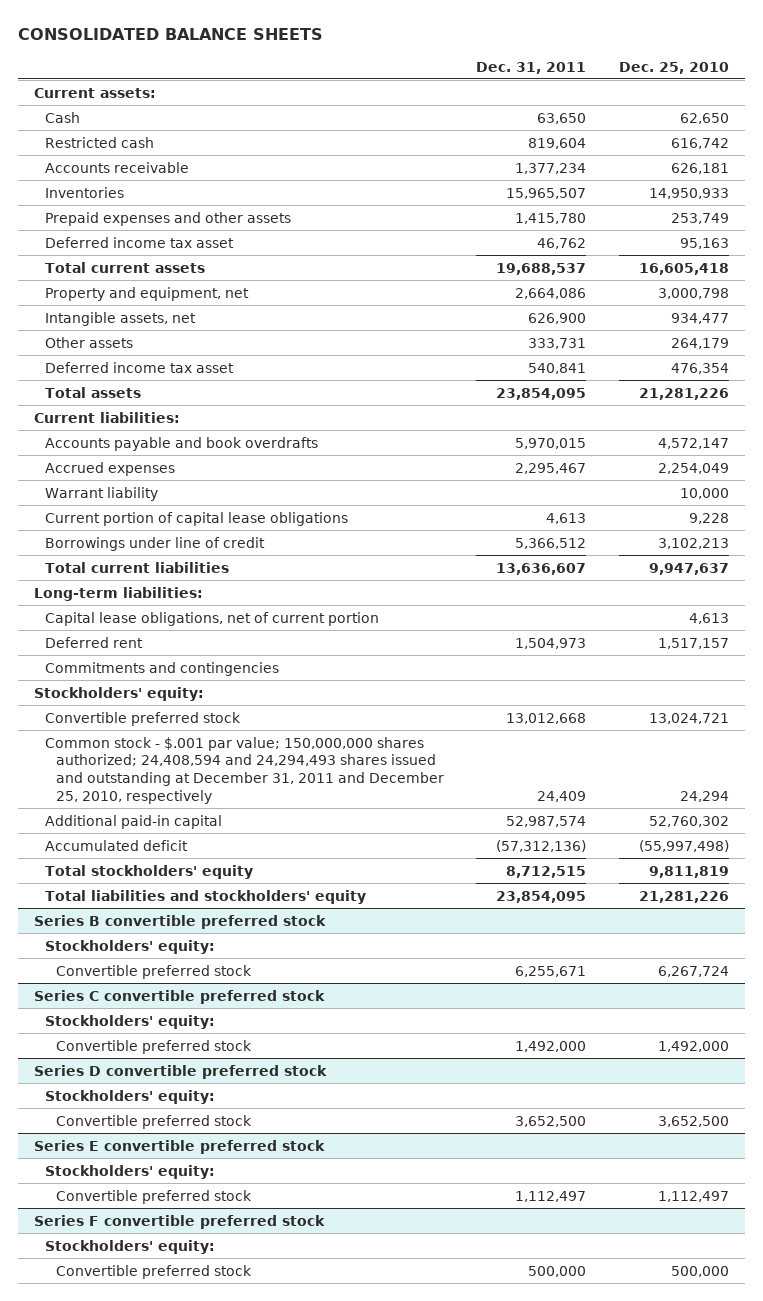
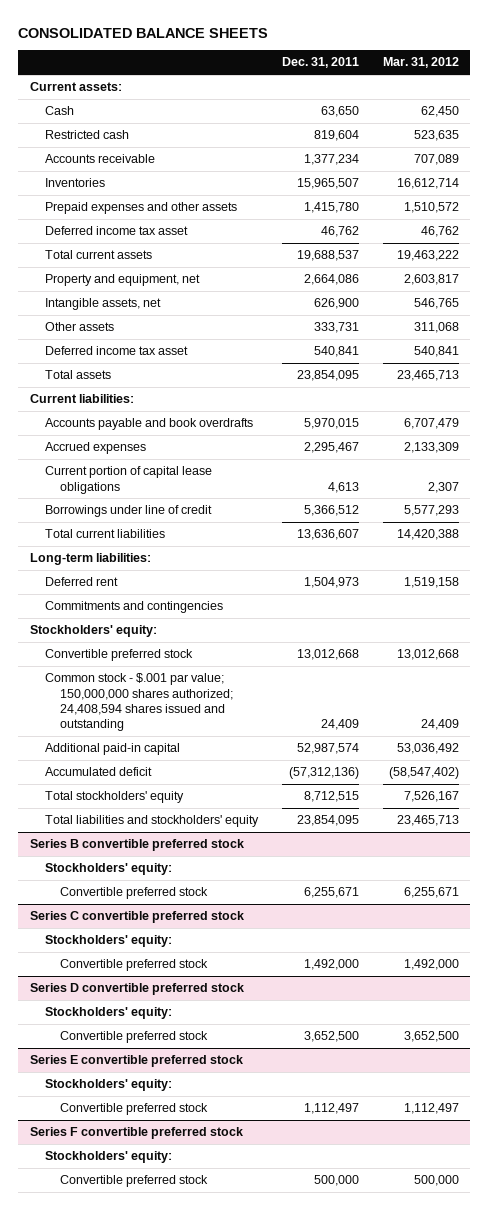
[618,61,729,74] Dec. 25, 2010 -> none
none -> [382,57,459,69] Mar. 31, 2012
[45,486,159,501] Warrant liability -> none
[45,611,380,626] Capital lease obligations, net of current portion -> none
[45,736,445,804] Common stock - $.001 par value; 150,000,000 shares authorized; 24,408,594 and 24,294,493 shares issued and outstanding at December 31, 2011 and December 25, 2010, respectively -> [45,673,234,732] Common stock - $.001 par value; 150,000,000 shares authorized; 24,408,594 shares issued and outstanding

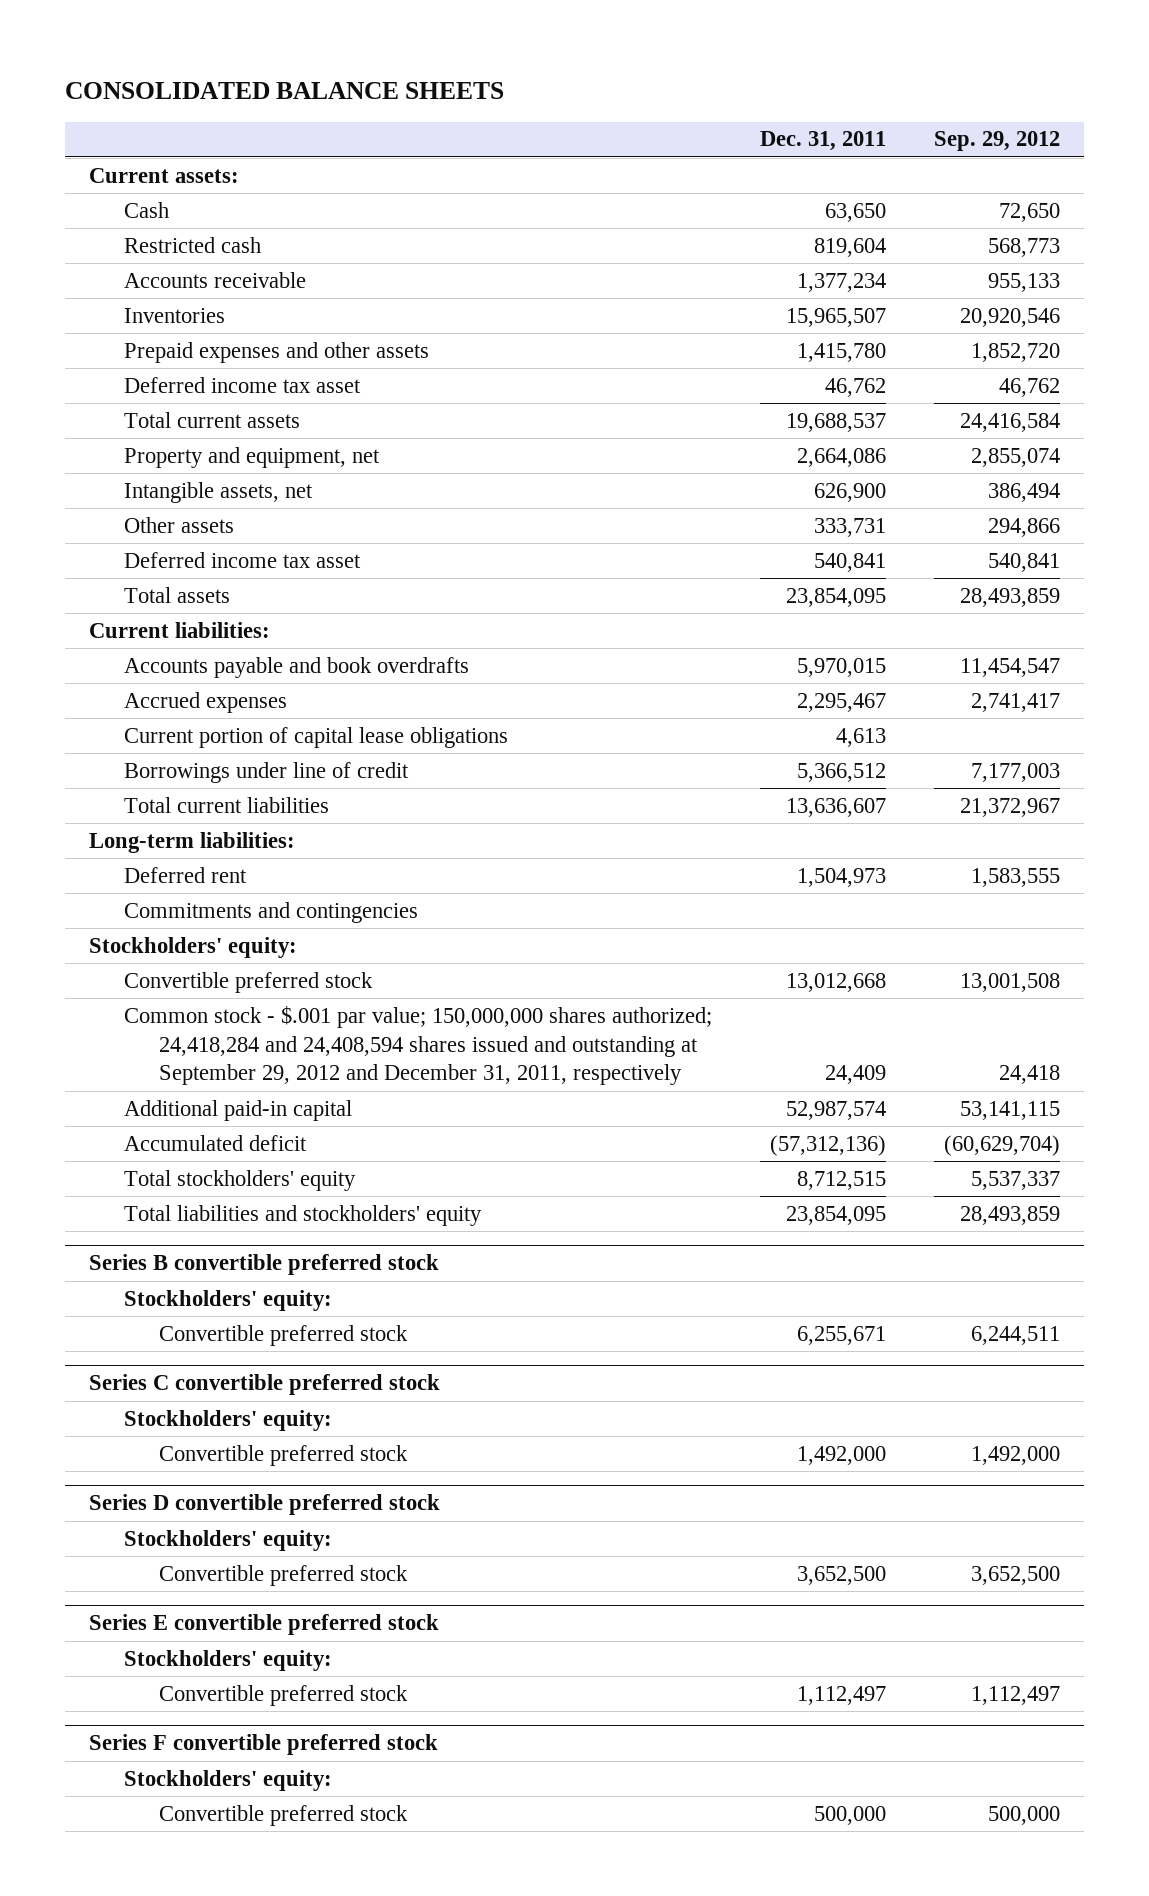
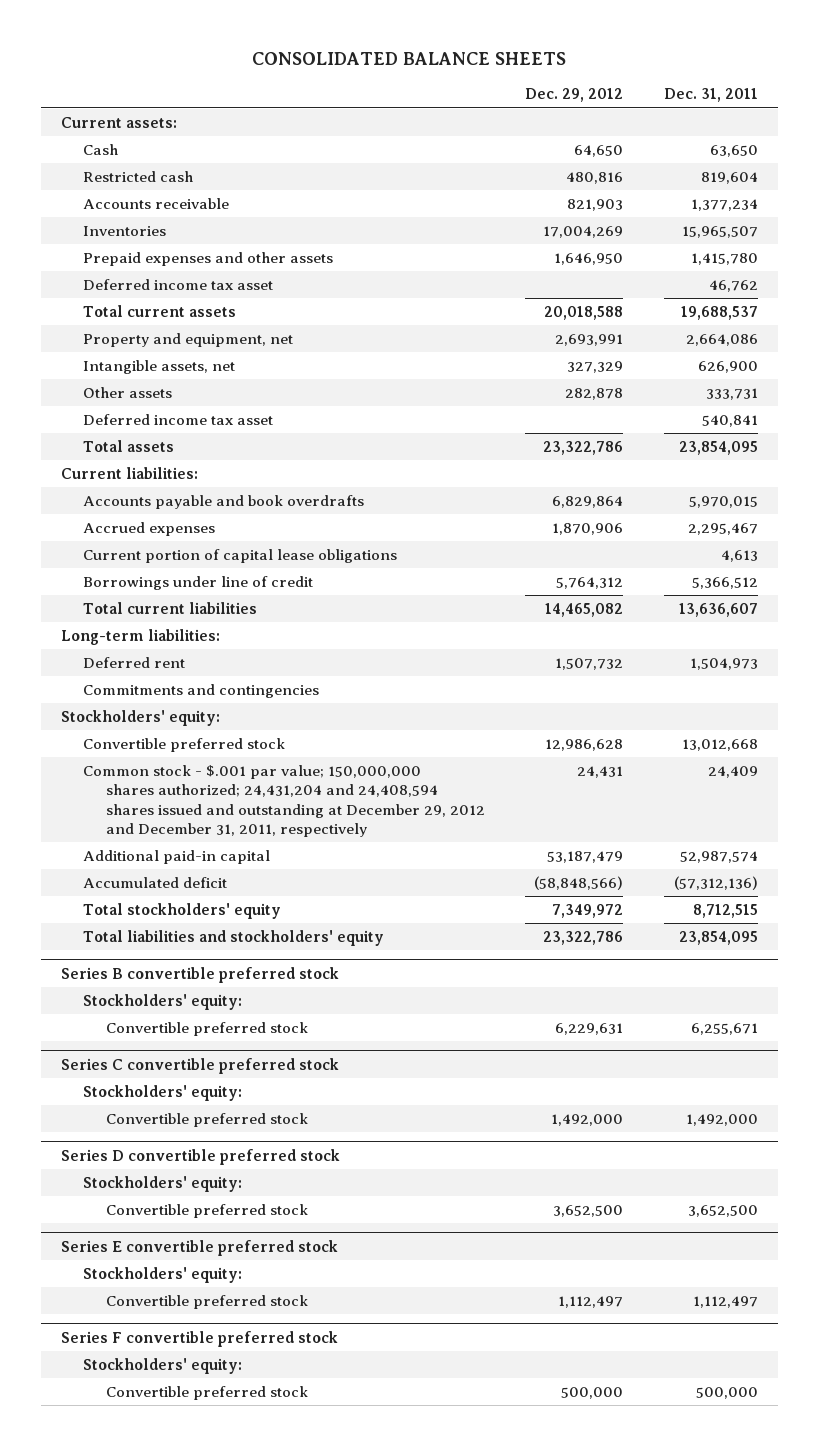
[933,131,1060,152] Sep. 29, 2012 -> none
none -> [525,88,624,103] Dec. 29, 2012
[123,1005,712,1086] Common stock - $.001 par value; 150,000,000 shares authorized; 24,418,284 and 24,408,594 shares issued and outstanding at September 29, 2012 and December 31, 2011, respectively -> [83,764,485,837] Common stock - $.001 par value; 150,000,000 shares authorized; 24,431,204 and 24,408,594 shares issued and outstanding at December 29, 2012 and December 31, 2011, respectively

